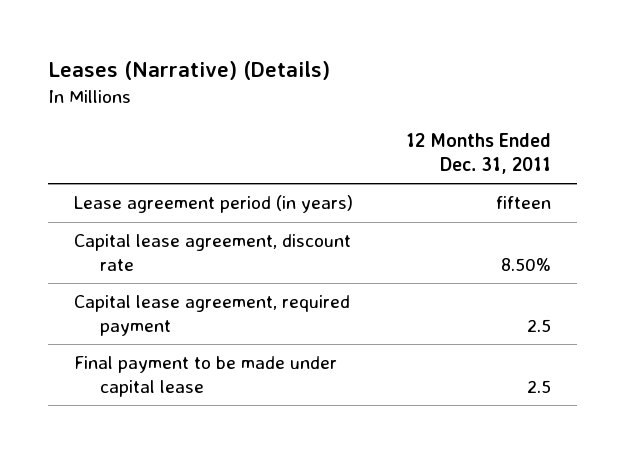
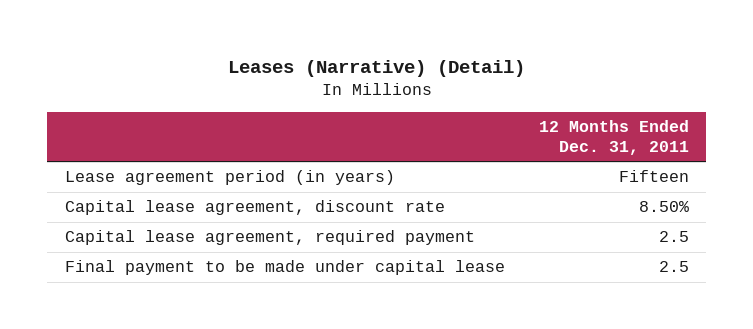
[47,61,330,81] Leases (Narrative) (Details) -> [227,59,525,77] Leases (Narrative) (Detail)
[496,196,552,210] fifteen -> [618,170,689,183] Fifteen

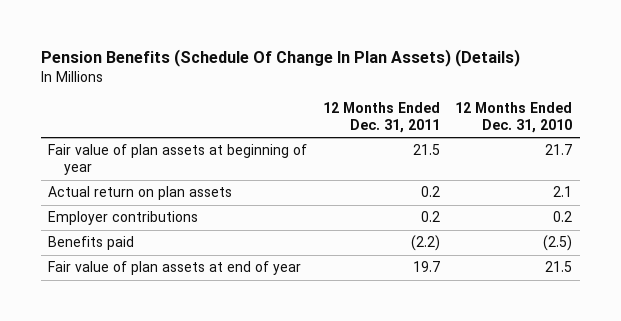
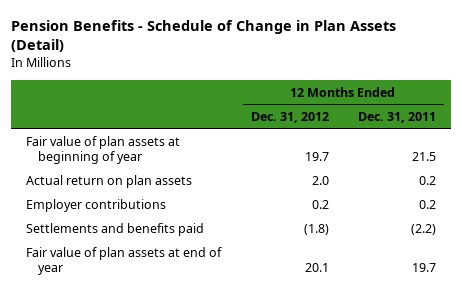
[40,48,520,67] Pension Benefits (Schedule Of Change In Plan Assets) (Details) -> [11,19,397,53] Pension Benefits - Schedule of Change in Plan Assets (Detail)
[455,102,573,134] 12 Months Ended Dec. 31, 2010 -> none
none -> [250,111,329,123] Dec. 31, 2012
[48,236,135,251] Benefits paid -> [26,222,205,236] Settlements and benefits paid

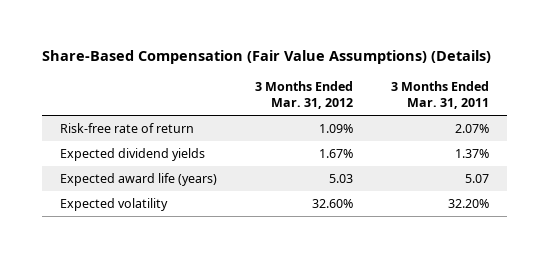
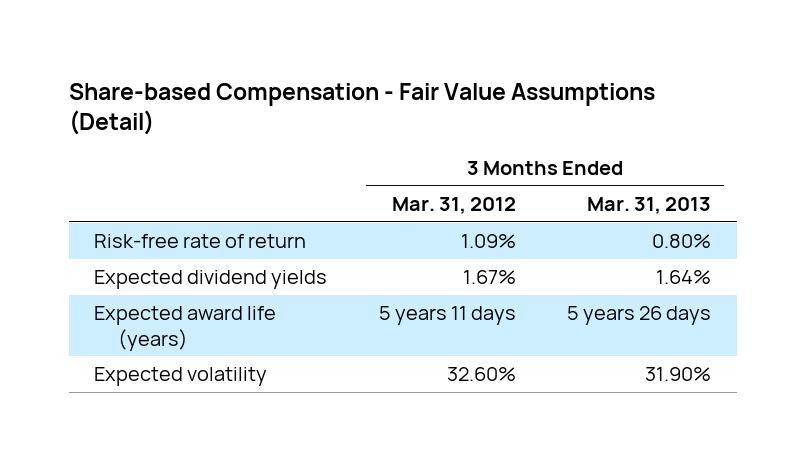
[41,50,491,65] Share-Based Compensation (Fair Value Assumptions) (Details) -> [68,82,655,136] Share-based Compensation - Fair Value Assumptions (Detail)
[390,80,489,110] 3 Months Ended Mar. 31, 2011 -> none
none -> [587,197,712,215] Mar. 31, 2013
[328,174,353,184] 5.03 -> [378,306,516,326] 5 years 11 days

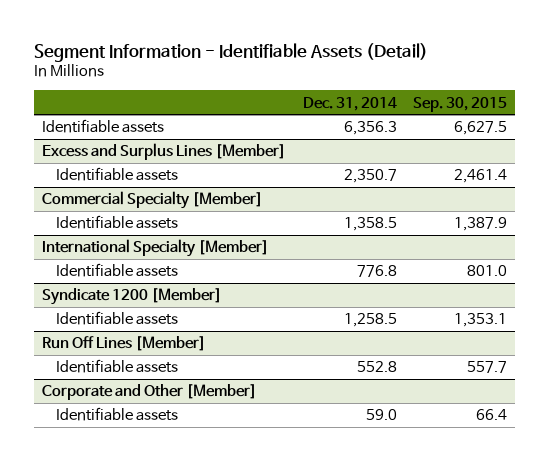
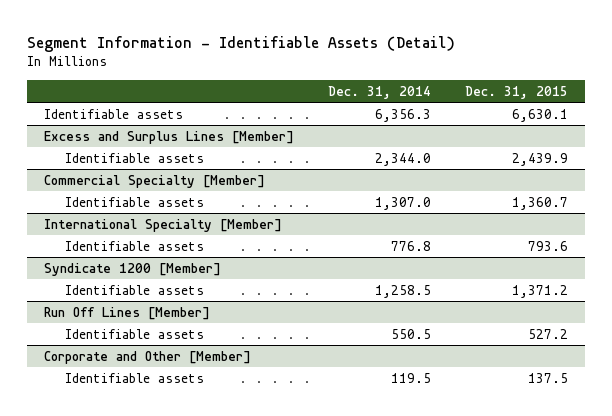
[412,96,507,112] Sep. 30, 2015 -> none
none -> [465,85,569,99] Dec. 31, 2015
[343,169,397,184] 2,350.7 -> [375,152,432,166] 2,344.0
[343,217,397,232] 1,358.5 -> [375,196,432,210] 1,307.0
[356,361,397,373] 552.8 -> [391,328,432,339] 550.5
[365,409,397,421] 59.0 -> [391,372,432,383] 119.5

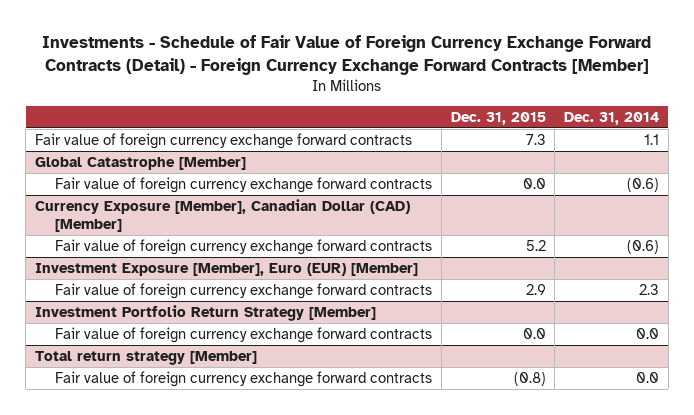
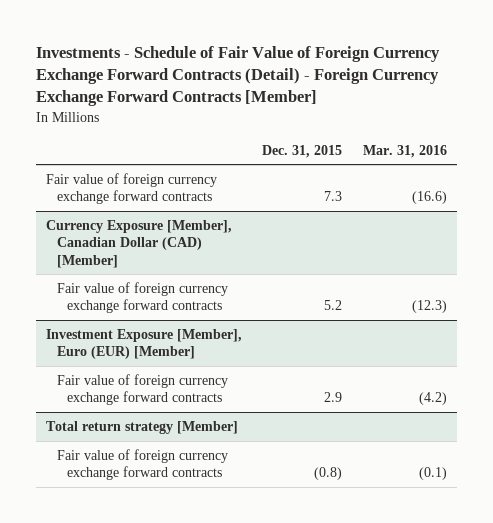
[564,111,660,125] Dec. 31, 2014 -> none
none -> [362,144,447,158] Mar. 31, 2016
[34,157,246,171] Global Catastrophe [Member] -> none
[55,177,433,194] Fair value of foreign currency exchange forward contracts -> none
[34,305,376,322] Investment Portfolio Return Strategy [Member] -> none
[55,327,433,344] Fair value of foreign currency exchange forward contracts -> none

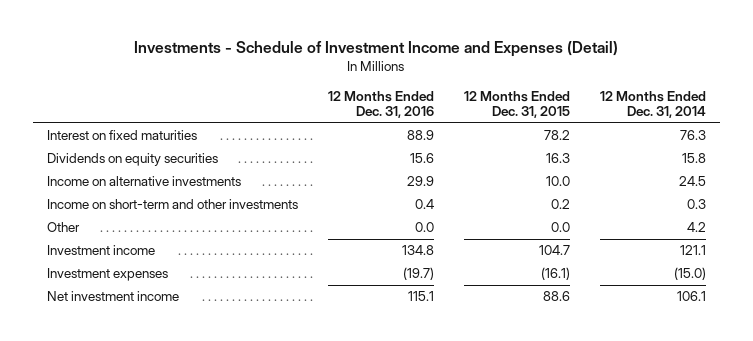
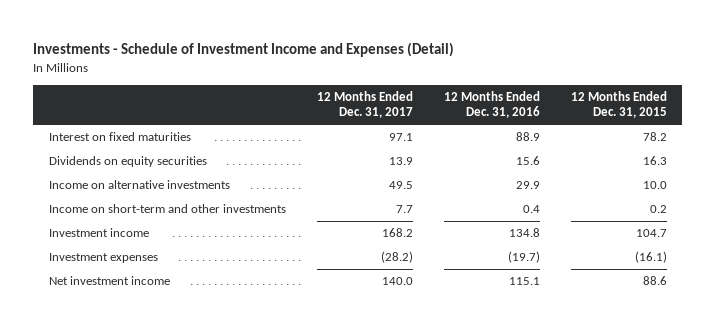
[599,91,706,119] 12 Months Ended Dec. 31, 2014 -> none
none -> [316,91,413,119] 12 Months Ended Dec. 31, 2017
[47,222,81,233] Other -> none

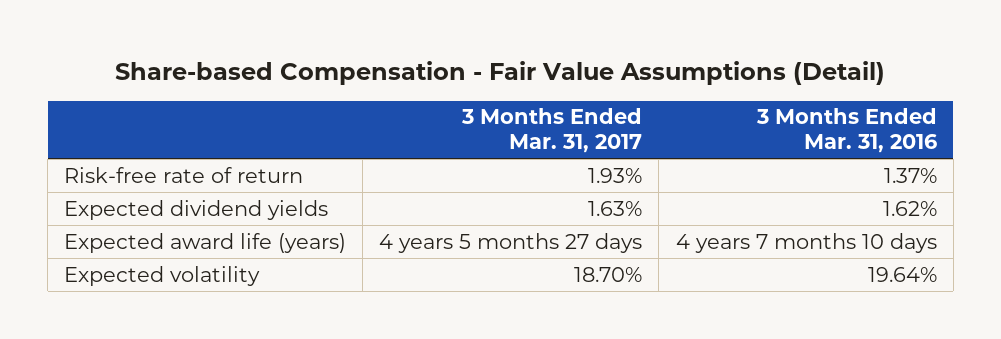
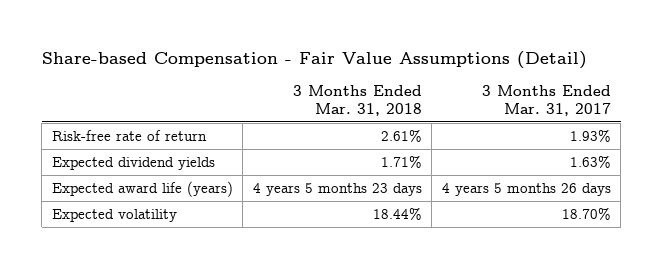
[755,108,937,154] 3 Months Ended Mar. 31, 2016 -> none
none -> [292,85,422,116] 3 Months Ended Mar. 31, 2018
[379,232,643,253] 4 years 5 months 27 days -> [441,182,611,196] 4 years 5 months 26 days

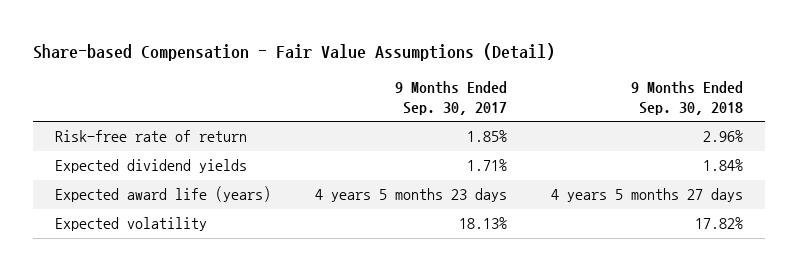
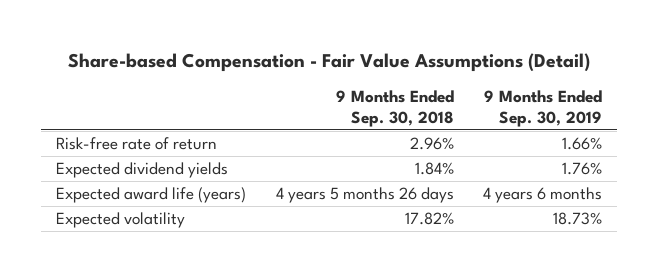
[394,81,507,115] 9 Months Ended Sep. 30, 2017 -> none
none -> [484,90,603,127] 9 Months Ended Sep. 30, 2019
[550,188,743,203] 4 years 5 months 27 days -> [275,186,454,203] 4 years 5 months 26 days

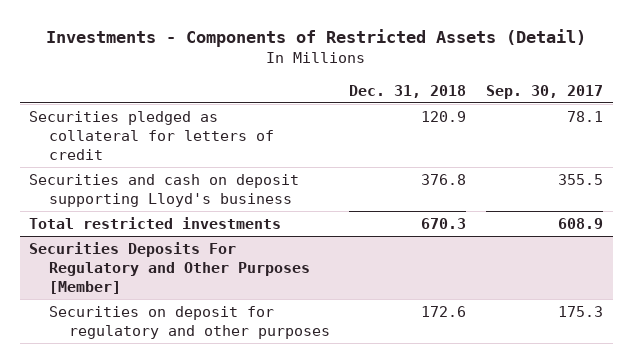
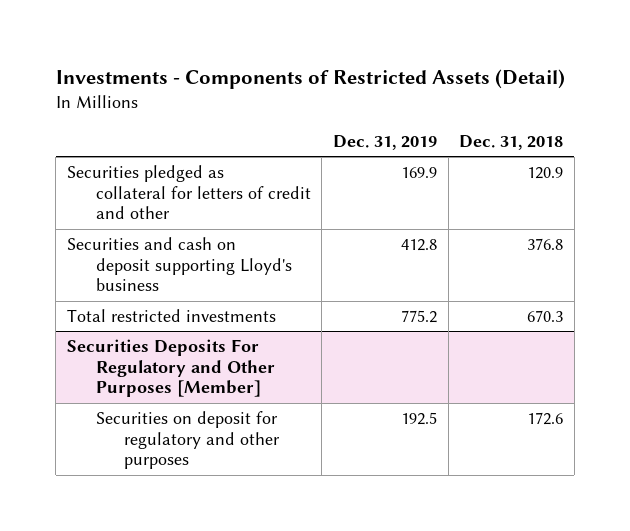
[485,84,603,99] Sep. 30, 2017 -> none
none -> [332,135,437,151] Dec. 31, 2019
[29,110,275,160] Securities pledged as collateral for letters of credit -> [67,165,311,220] Securities pledged as collateral for letters of credit and other

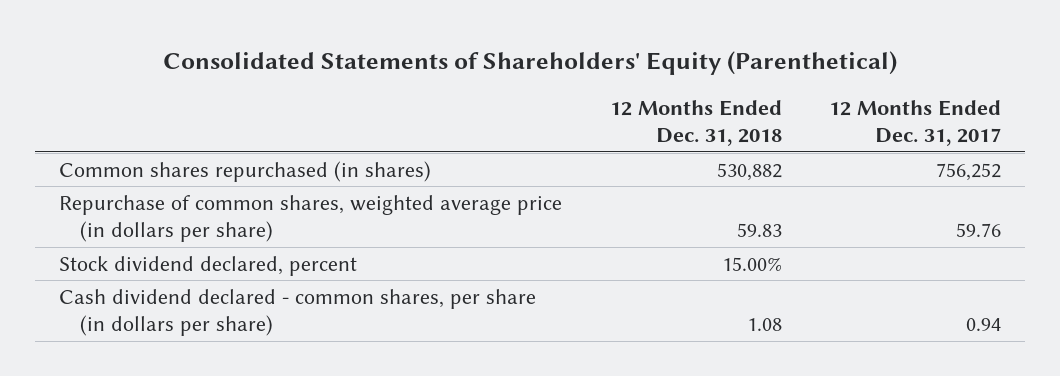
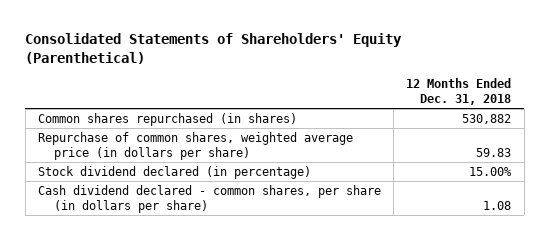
[829,99,1002,147] 12 Months Ended Dec. 31, 2017 -> none
[58,255,357,276] Stock dividend declared, percent -> [37,165,311,179] Stock dividend declared (in percentage)

